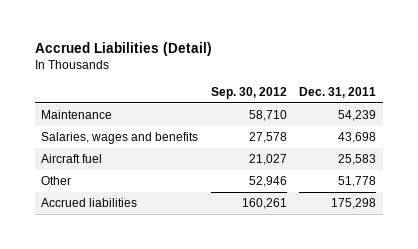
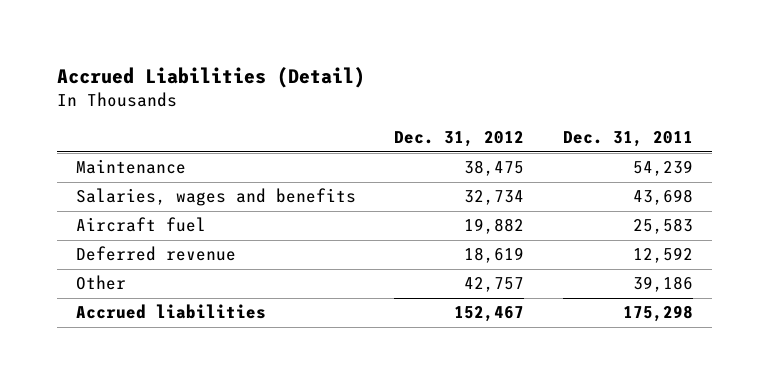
[210,87,287,100] Sep. 30, 2012 -> none
none -> [394,131,525,148] Dec. 31, 2012
none -> [76,246,237,262] Deferred revenue
[338,175,377,187] 51,778 -> [632,276,693,293] 39,186

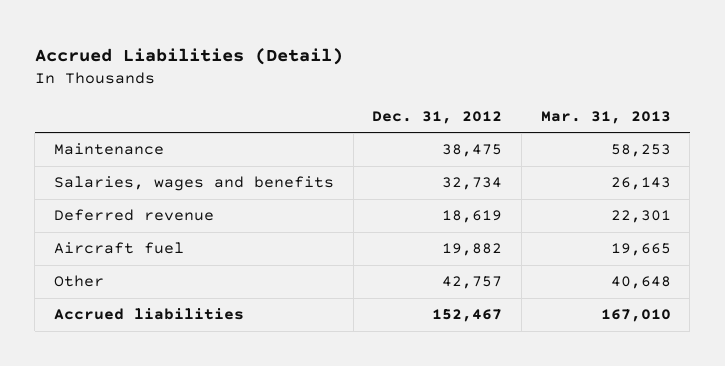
[562,131,693,148] Dec. 31, 2011 -> none
none -> [540,110,671,124] Mar. 31, 2013
[76,217,207,233] Aircraft fuel -> [54,242,185,255] Aircraft fuel

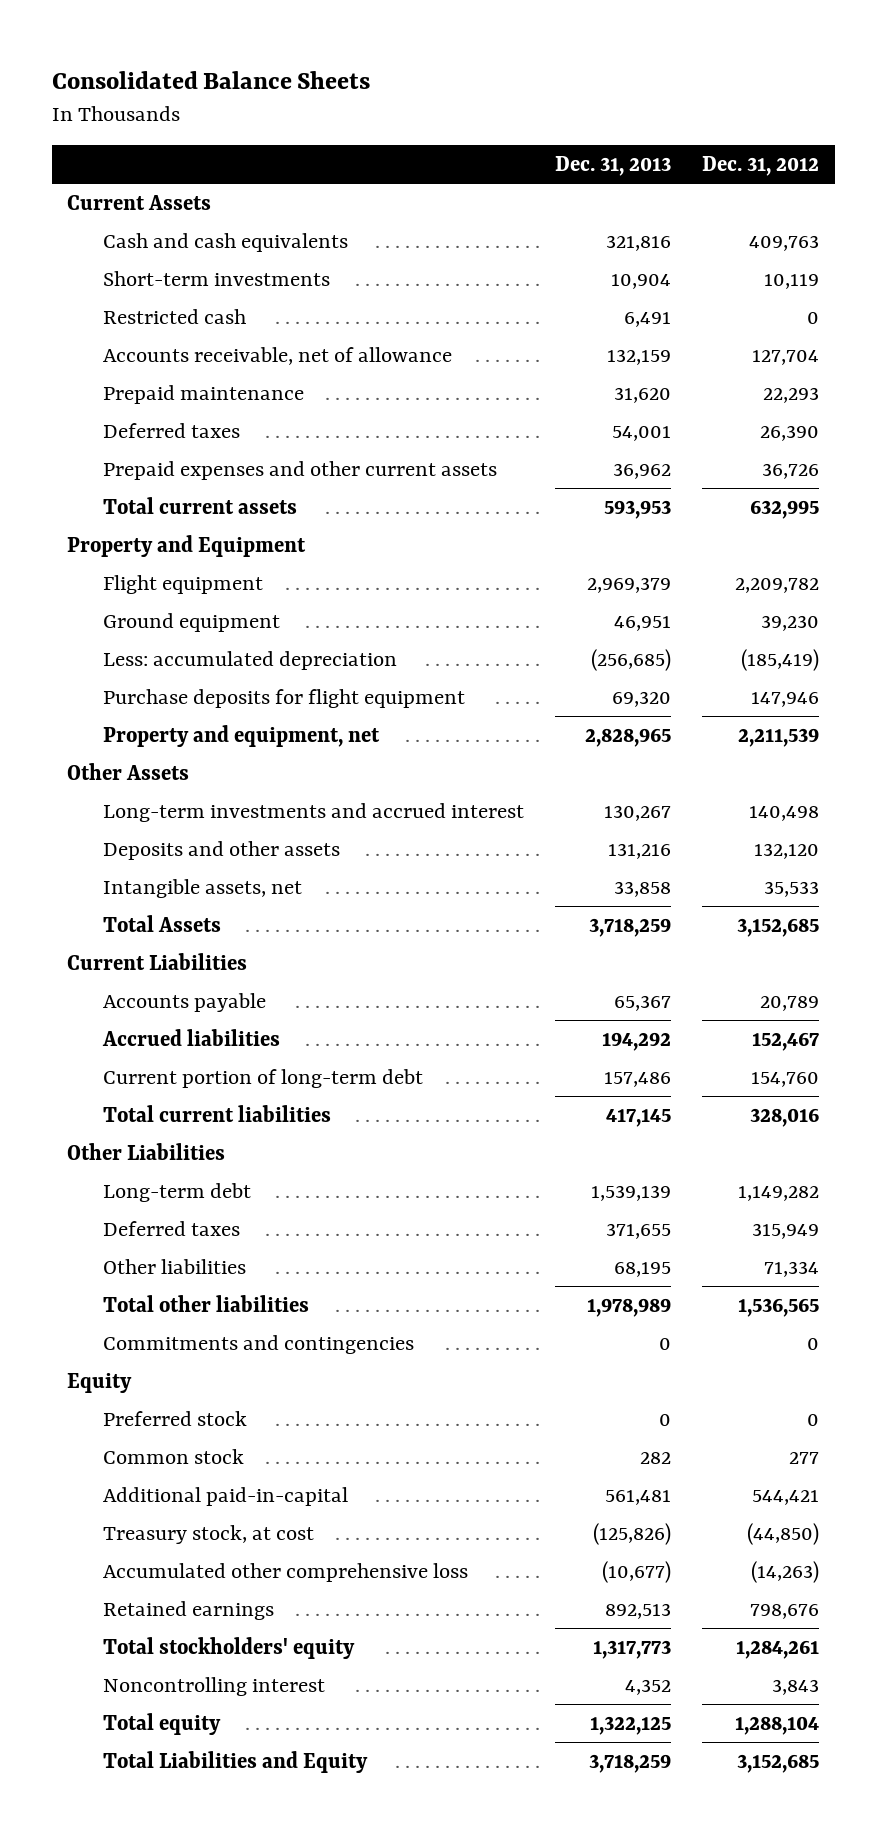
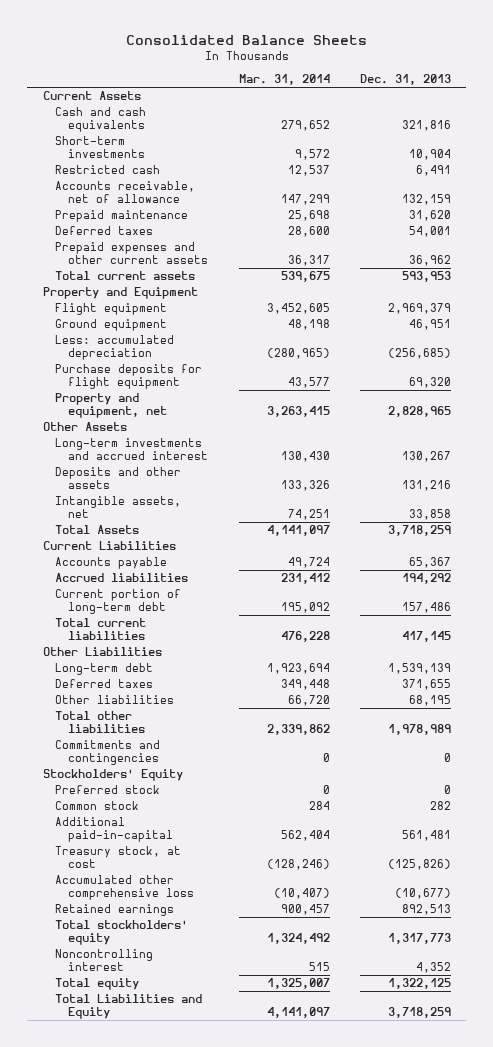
[702,155,820,176] Dec. 31, 2012 -> none
none -> [238,74,330,86] Mar. 31, 2014
[67,1372,133,1393] Equity -> [42,769,183,782] Stockholders' Equity

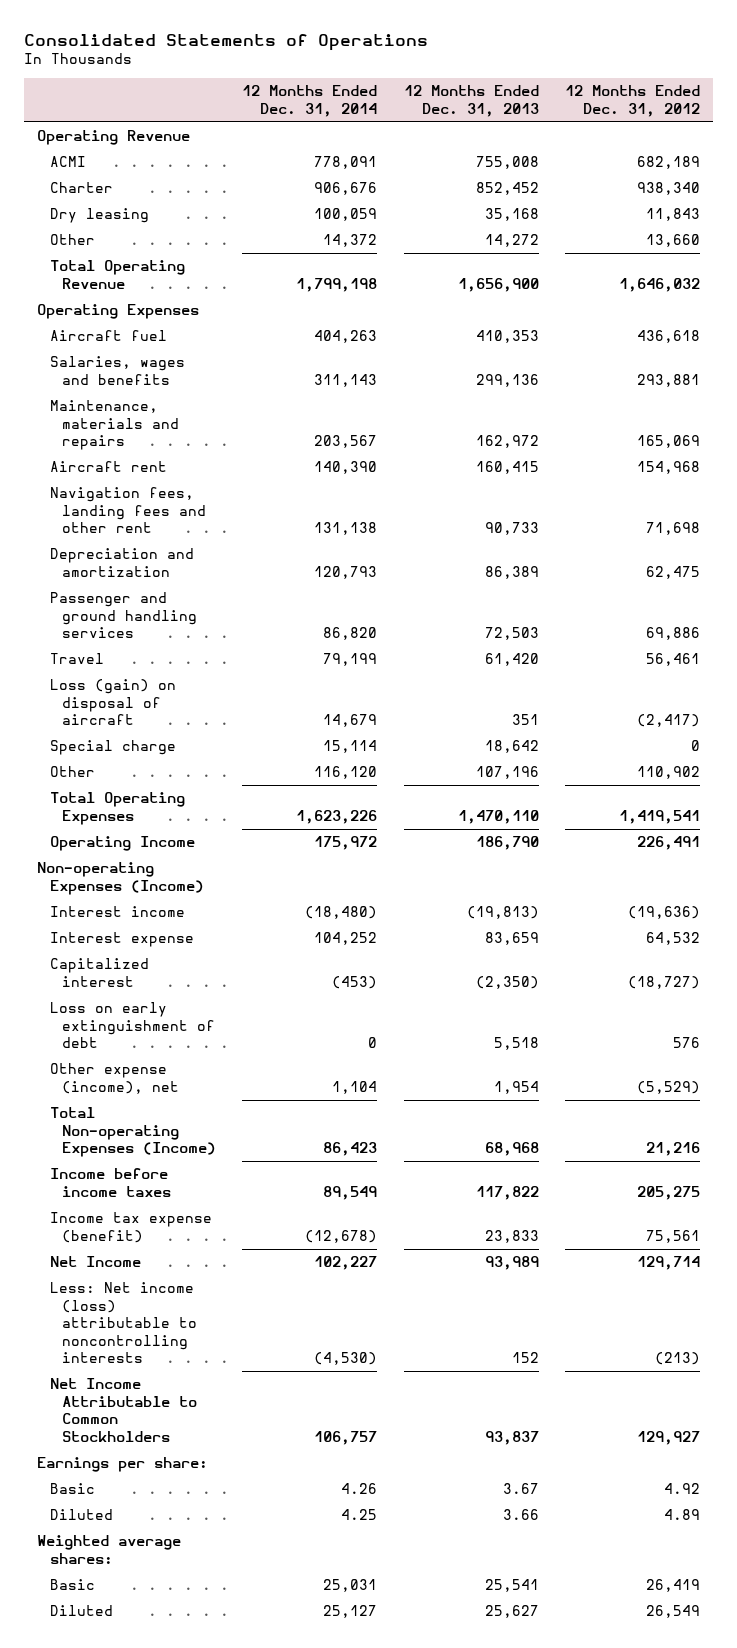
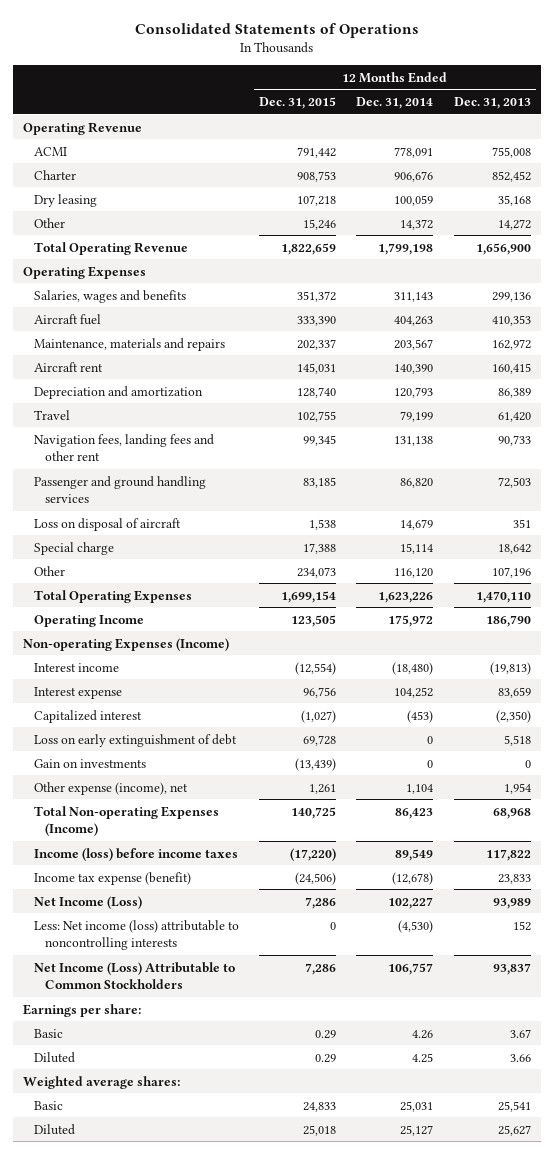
[564,85,700,117] 12 Months Ended Dec. 31, 2012 -> none
none -> [259,97,337,110] Dec. 31, 2015
[49,330,167,342] Aircraft fuel -> [33,313,101,325] Aircraft fuel
[49,487,207,534] Navigation fees, landing fees and other rent -> [33,433,214,461] Navigation fees, landing fees and other rent
[49,592,198,639] Passenger and ground handling services -> [33,475,206,503] Passenger and ground handling services
[49,679,176,726] Loss (gain) on disposal of aircraft -> [33,517,181,531] Loss on disposal of aircraft
none -> [33,758,146,768] Gain on investments
[49,1168,172,1197] Income before income taxes -> [33,847,238,861] Income (loss) before income taxes
[49,1256,141,1268] Net Income -> [33,895,142,909] Net Income (Loss)
[49,1378,198,1442] Net Income Attributable to Common Stockholders -> [33,961,235,989] Net Income (Loss) Attributable to Common Stockholders

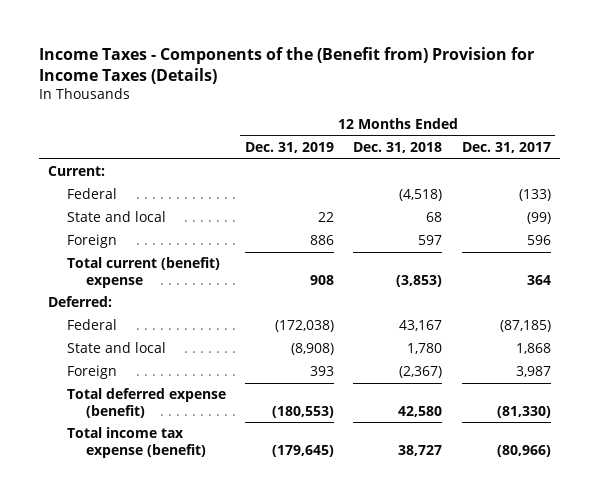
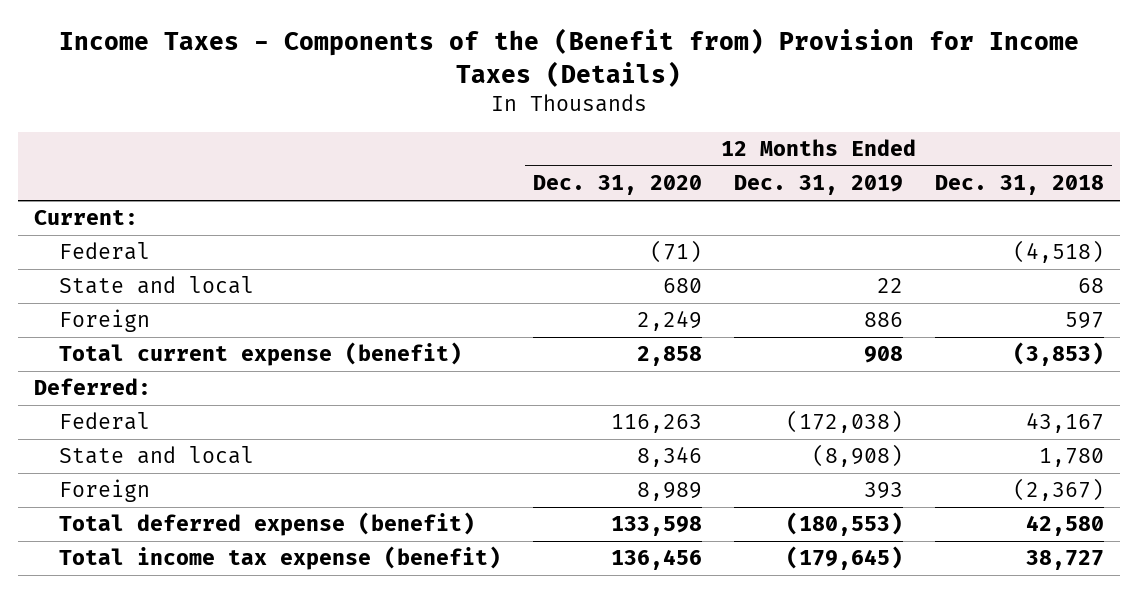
[461,142,551,154] Dec. 31, 2017 -> none
none -> [533,175,703,196] Dec. 31, 2020
[66,257,220,288] Total current (benefit) expense -> [59,342,463,367] Total current expense (benefit)

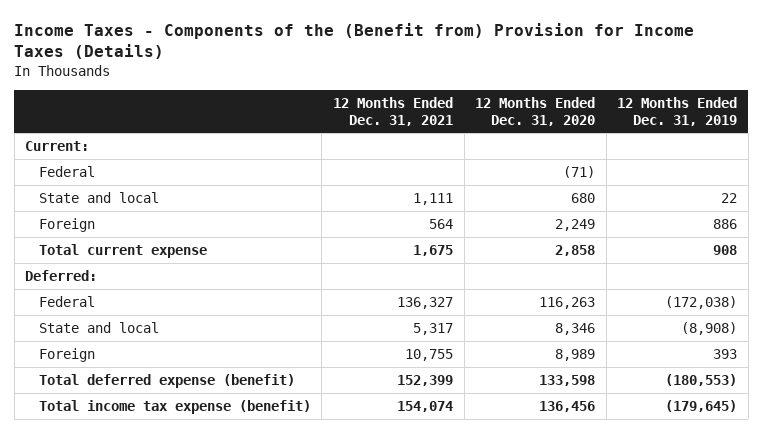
[934,175,1104,196] Dec. 31, 2018 -> none
none -> [333,96,454,126] 12 Months Ended Dec. 31, 2021
[59,342,463,367] Total current expense (benefit) -> [38,243,207,258] Total current expense

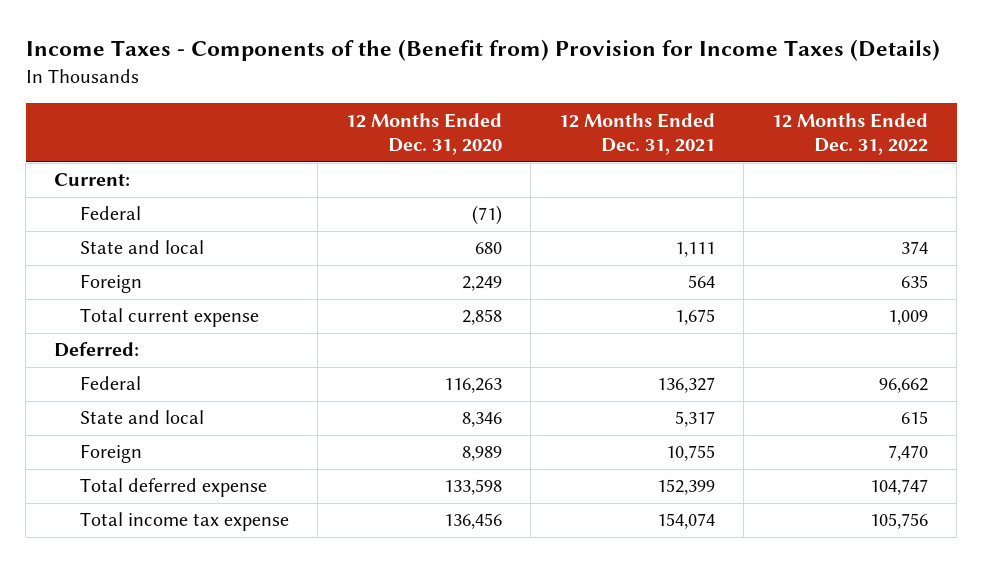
[617,96,738,126] 12 Months Ended Dec. 31, 2019 -> none
none -> [772,112,929,156] 12 Months Ended Dec. 31, 2022
[38,373,295,388] Total deferred expense (benefit) -> [80,478,268,498] Total deferred expense
[38,399,311,414] Total income tax expense (benefit) -> [80,512,290,532] Total income tax expense

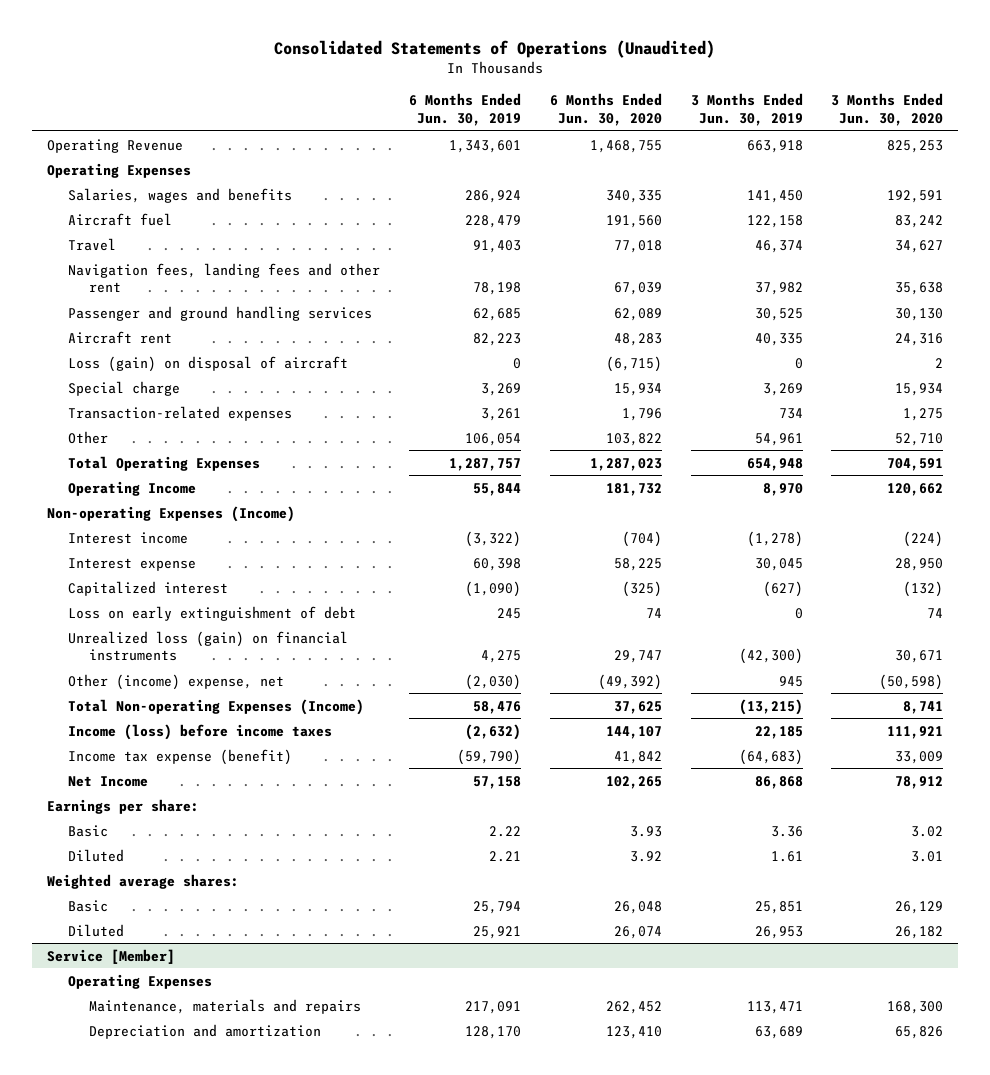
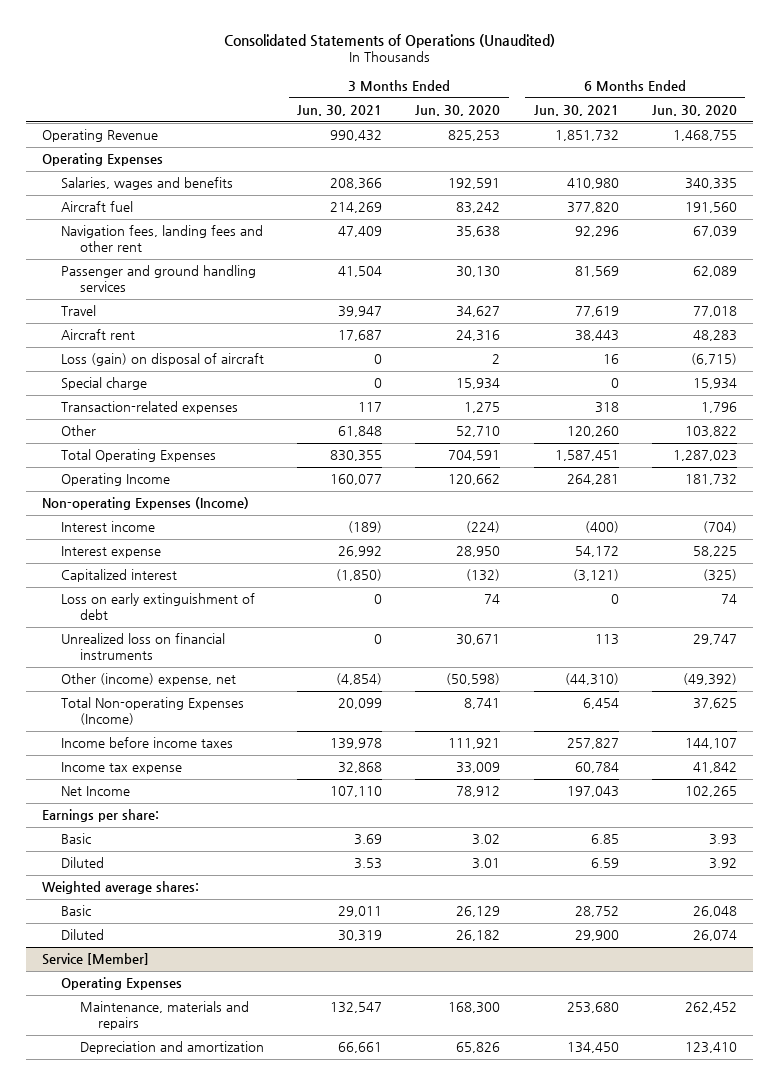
[408,93,521,126] 6 Months Ended Jun. 30, 2019 -> none
[690,93,803,126] 3 Months Ended Jun. 30, 2019 -> none
none -> [297,104,383,116] Jun. 30, 2021
none -> [533,104,619,116] Jun. 30, 2021
[67,237,116,251] Travel -> [61,305,97,317] Travel
[67,630,348,662] Unrealized loss (gain) on financial instruments -> [61,633,226,660] Unrealized loss on financial instruments
[67,723,332,740] Income (loss) before income taxes -> [61,737,234,749] Income before income taxes
[67,748,292,765] Income tax expense (benefit) -> [61,762,183,775] Income tax expense

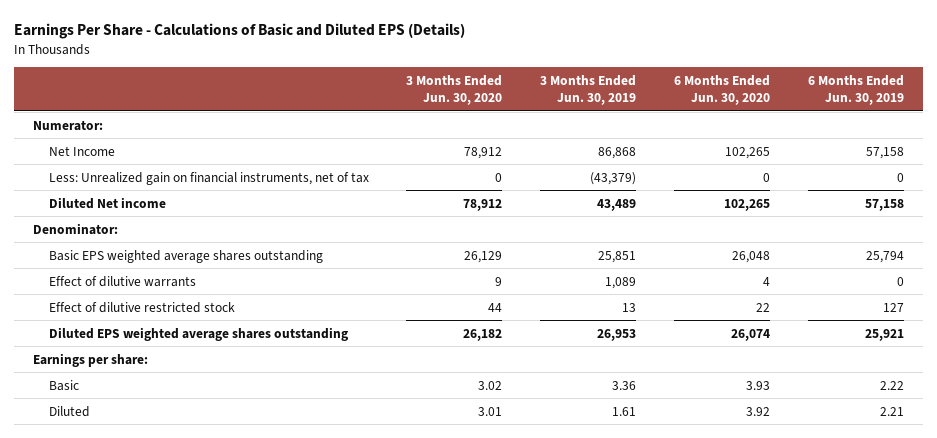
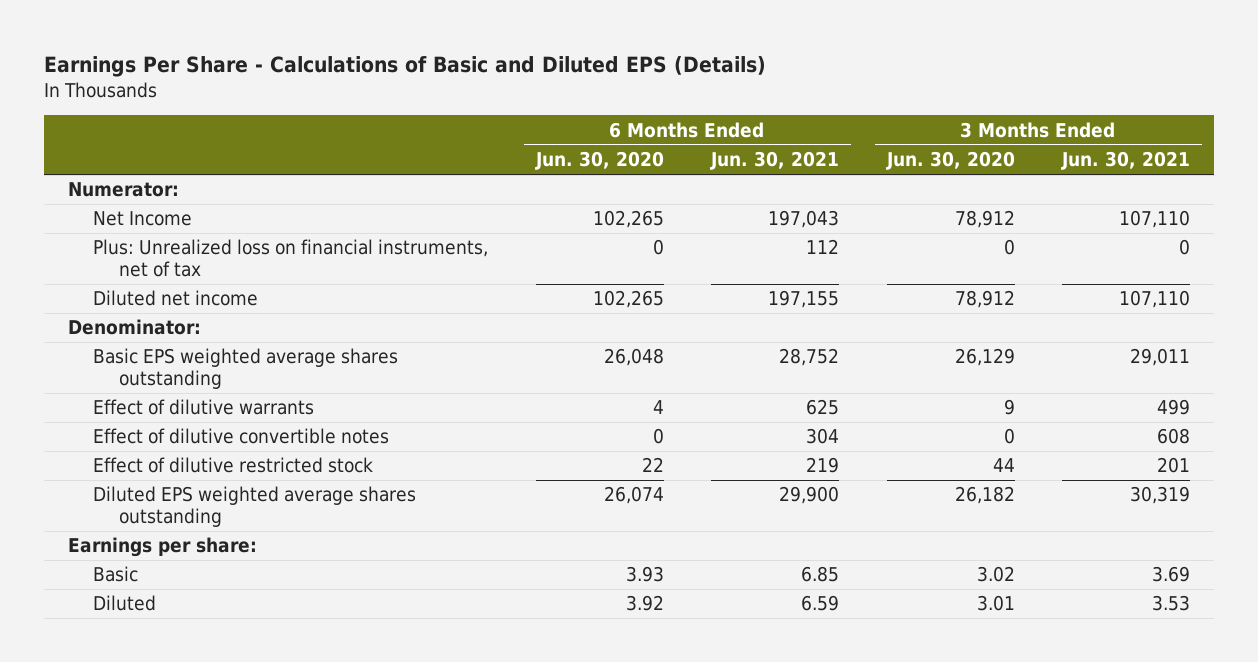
[540,74,637,105] 3 Months Ended Jun. 30, 2019 -> none
[807,74,904,105] 6 Months Ended Jun. 30, 2019 -> none
none -> [710,151,840,171] Jun. 30, 2021
none -> [1061,151,1191,171] Jun. 30, 2021
[48,171,369,185] Less: Unrealized gain on financial instruments, net of tax -> [93,239,489,278] Plus: Unrealized loss on financial instruments, net of tax
[48,196,166,209] Diluted Net income -> [93,290,259,307] Diluted net income
none -> [93,428,390,445] Effect of dilutive convertible notes

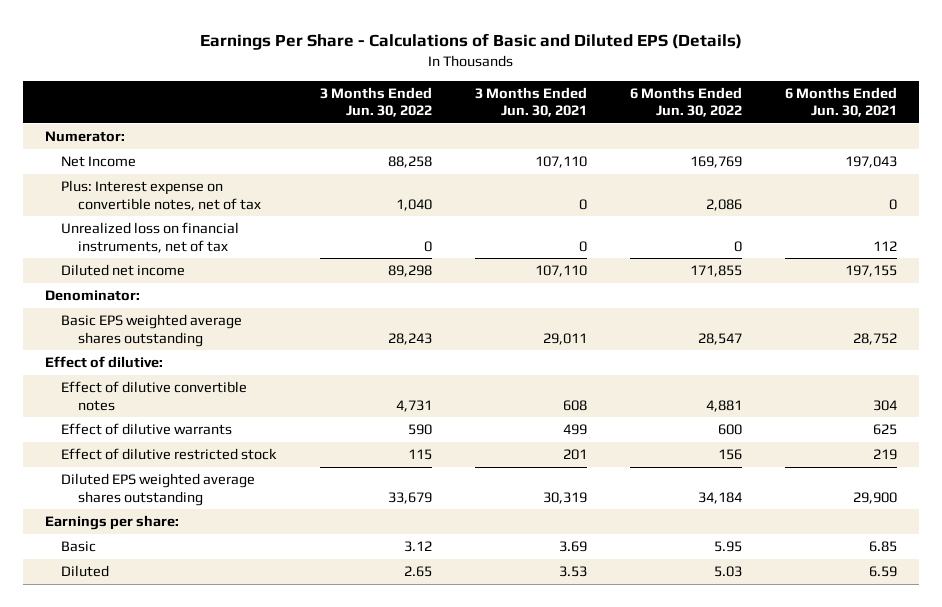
[534,151,664,171] Jun. 30, 2020 -> none
[885,151,1015,171] Jun. 30, 2020 -> none
none -> [319,86,432,118] 3 Months Ended Jun. 30, 2022
none -> [629,86,742,118] 6 Months Ended Jun. 30, 2022
none -> [61,180,261,211] Plus: Interest expense on convertible notes, net of tax
[93,239,489,278] Plus: Unrealized loss on financial instruments, net of tax -> [61,222,240,253] Unrealized loss on financial instruments, net of tax
none -> [45,356,164,369] Effect of dilutive:
[93,399,315,416] Effect of dilutive warrants -> [61,423,233,436] Effect of dilutive warrants

